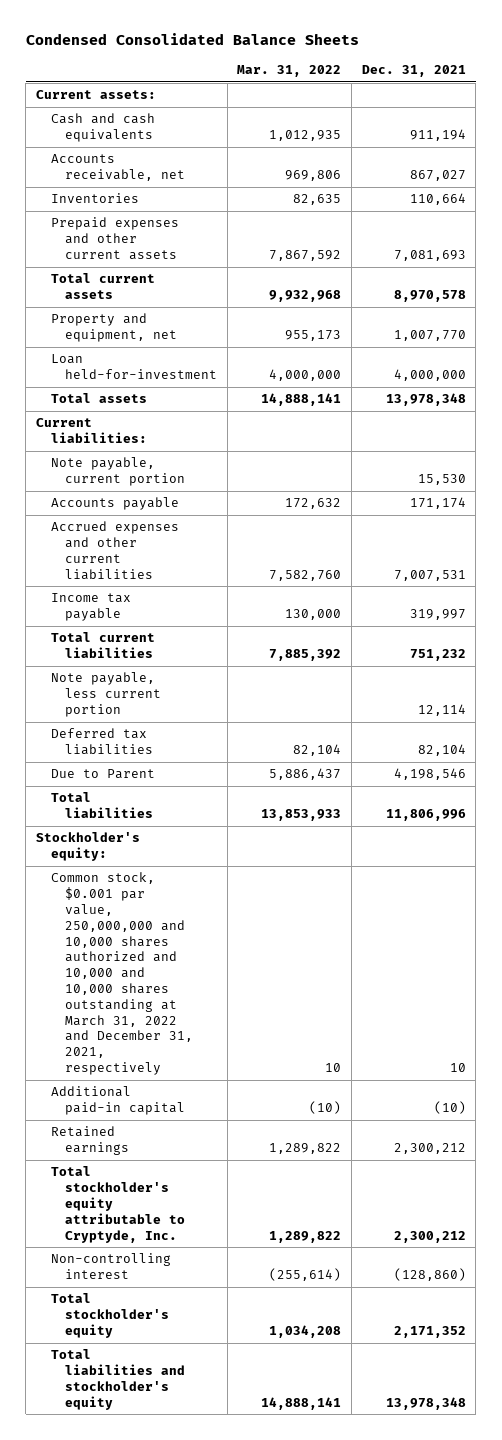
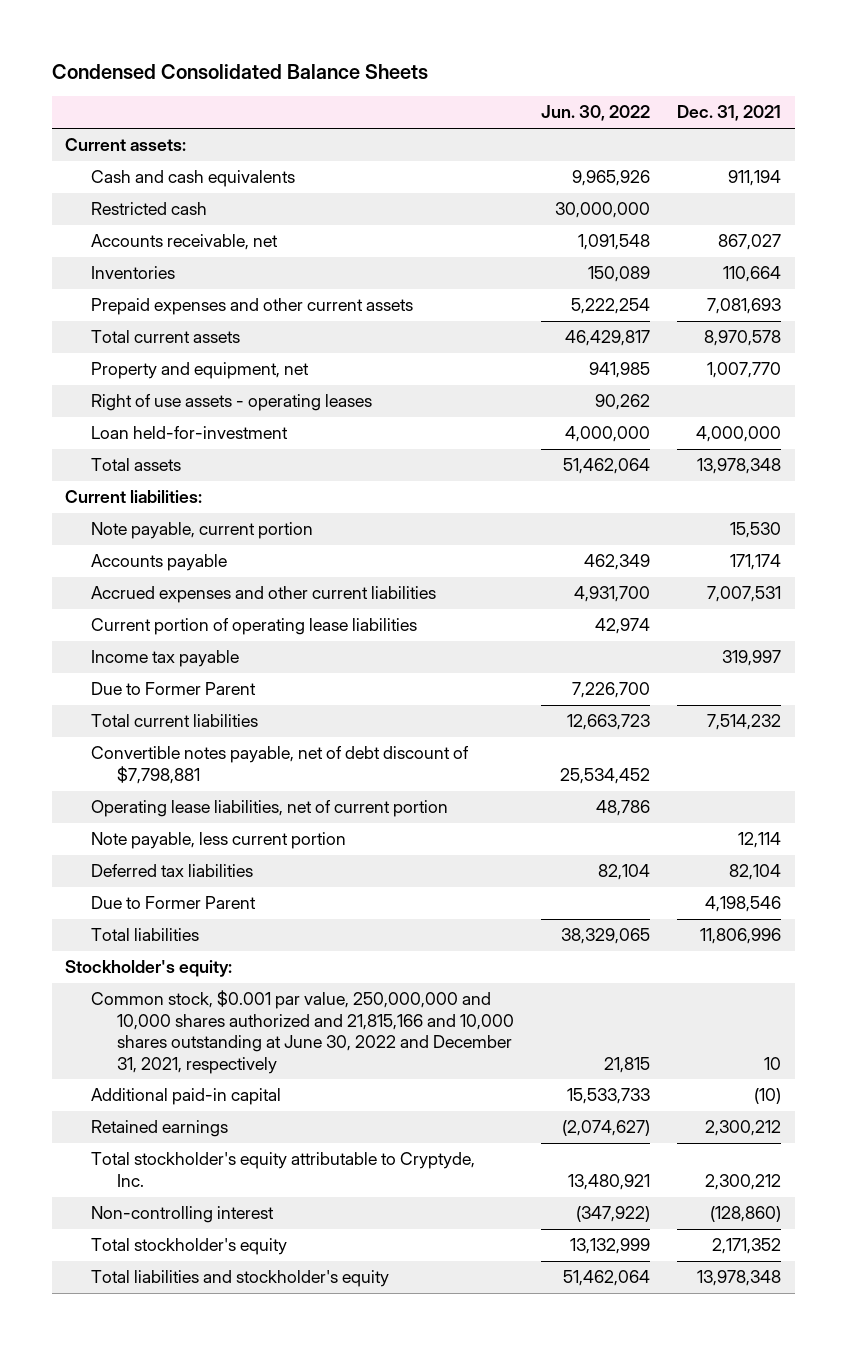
[237,65,342,78] Mar. 31, 2022 -> none
none -> [541,105,651,122] Jun. 30, 2022
none -> [91,202,208,216] Restricted cash
none -> [91,394,373,412] Right of use assets - operating leases
none -> [91,618,418,636] Current portion of operating lease liabilities
none -> [91,682,257,696] Due to Former Parent
[409,649,466,662] 751,232 -> [707,714,782,731] 7,514,232
none -> [91,746,470,784] Convertible notes payable, net of debt discount of $7,798,881
none -> [91,800,449,818] Operating lease liabilities, net of current portion
[50,769,155,780] Due to Parent -> [91,896,257,910] Due to Former Parent
[50,872,194,1076] Common stock, $0.001 par value, 250,000,000 and 10,000 shares authorized and 10,000 and 10,000 shares outstanding at March 31, 2022 and December 31, 2021, respectively -> [91,990,515,1074] Common stock, $0.001 par value, 250,000,000 and 10,000 shares authorized and 21,815,166 and 10,000 shares outstanding at June 30, 2022 and December 31, 2021, respectively

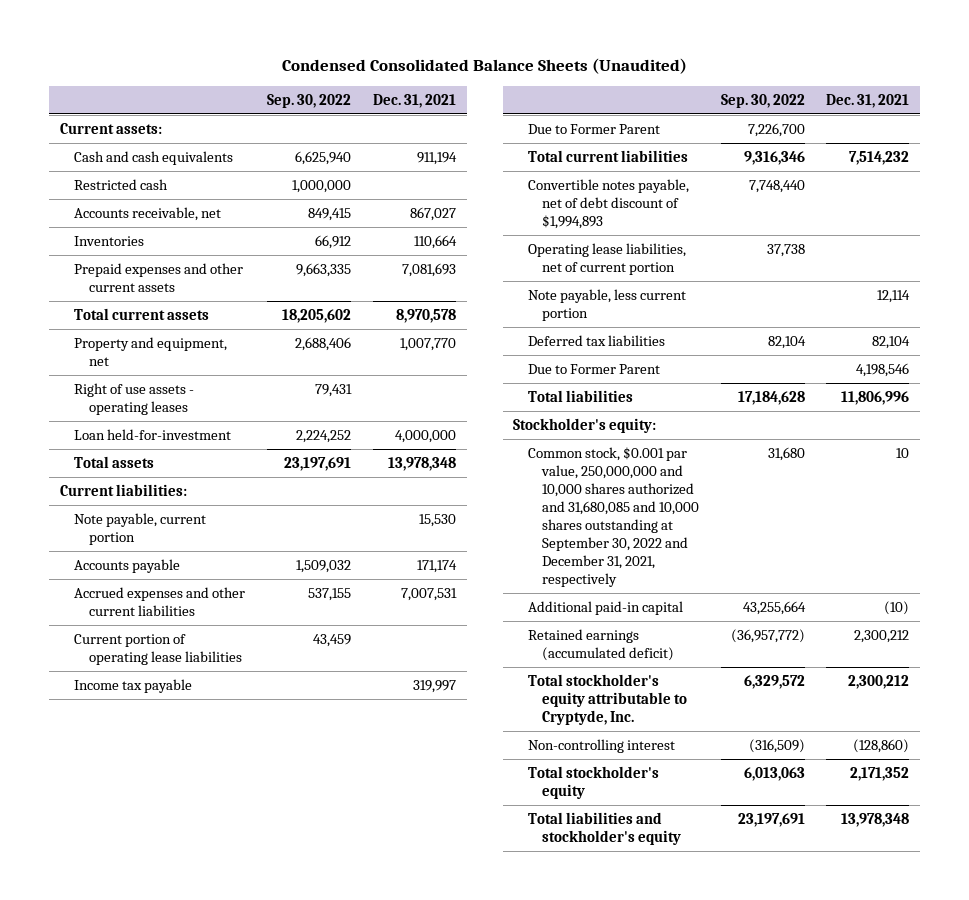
[51,63,428,79] Condensed Consolidated Balance Sheets -> [281,58,687,75] Condensed Consolidated Balance Sheets (Unaudited)
[541,105,651,122] Jun. 30, 2022 -> none
none -> [267,93,352,108] Sep. 30, 2022
[91,746,470,784] Convertible notes payable, net of debt discount of $7,798,881 -> [527,179,689,230] Convertible notes payable, net of debt discount of $1,994,893
[91,990,515,1074] Common stock, $0.001 par value, 250,000,000 and 10,000 shares authorized and 21,815,166 and 10,000 shares outstanding at June 30, 2022 and December 31, 2021, respectively -> [527,447,700,588] Common stock, $0.001 par value, 250,000,000 and 10,000 shares authorized and 31,680,085 and 10,000 shares outstanding at September 30, 2022 and December 31, 2021, respectively
[91,1120,229,1138] Retained earnings -> [527,629,675,662] Retained earnings (accumulated deficit)

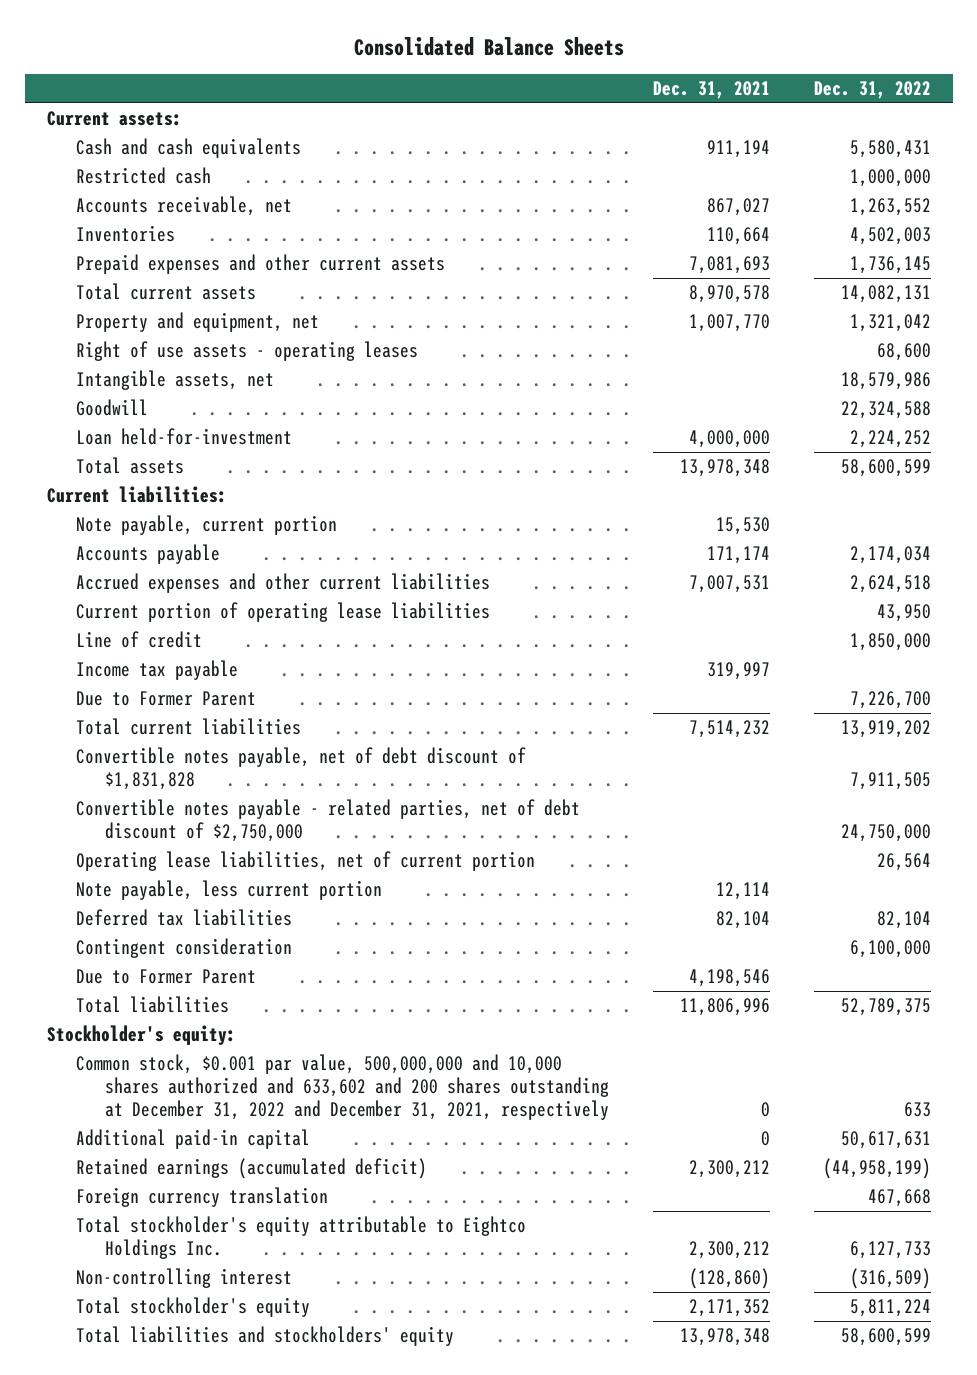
[281,58,687,75] Condensed Consolidated Balance Sheets (Unaudited) -> [353,36,624,56] Consolidated Balance Sheets
[267,93,352,108] Sep. 30, 2022 -> none
none -> [813,81,931,100] Dec. 31, 2022
none -> [75,370,274,391] Intangible assets, net
none -> [75,399,148,417] Goodwill
none -> [75,631,202,649] Line of credit
[527,179,689,230] Convertible notes payable, net of debt discount of $1,994,893 -> [75,747,526,791] Convertible notes payable, net of debt discount of $1,831,828
none -> [75,799,580,843] Convertible notes payable - related parties, net of debt discount of $2,750,000
none -> [75,938,292,959] Contingent consideration
[527,447,700,588] Common stock, $0.001 par value, 250,000,000 and 10,000 shares authorized and 31,680,085 and 10,000 shares outstanding at September 30, 2022 and December 31, 2021, respectively -> [75,1054,609,1121] Common stock, $0.001 par value, 500,000,000 and 10,000 shares authorized and 633,602 and 200 shares outstanding at December 31, 2022 and December 31, 2021, respectively
[896,448,910,459] 10 -> [760,1102,770,1118] 0
[884,601,910,616] (10) -> [760,1131,770,1147] 0
none -> [75,1187,328,1208] Foreign currency translation
[527,674,688,726] Total stockholder's equity attributable to Cryptyde, Inc. -> [75,1216,526,1260] Total stockholder's equity attributable to Eightco Holdings Inc.
[527,812,682,846] Total liabilities and stockholder's equity -> [75,1326,454,1347] Total liabilities and stockholders' equity

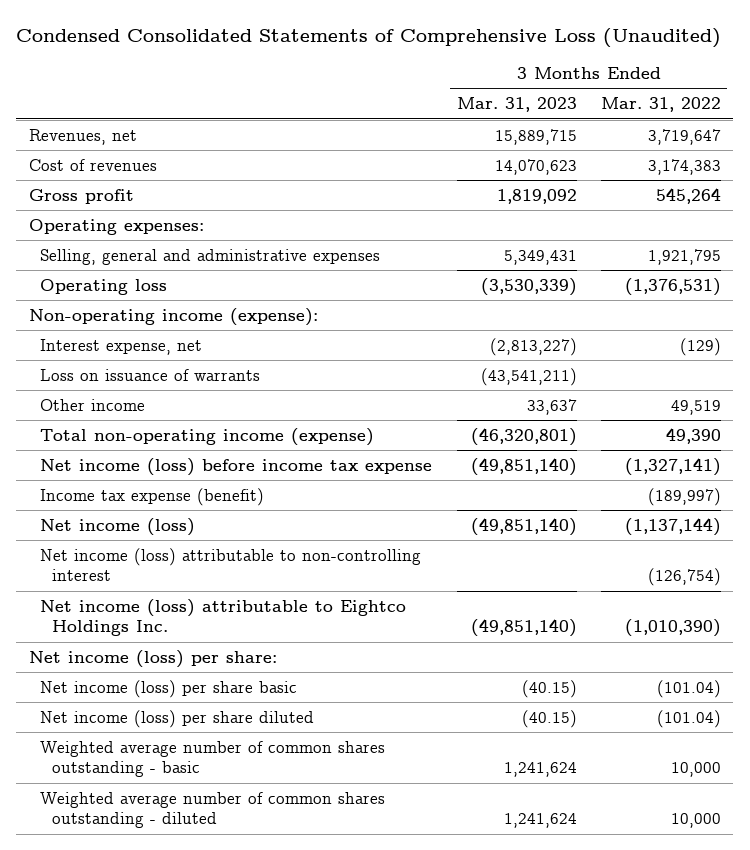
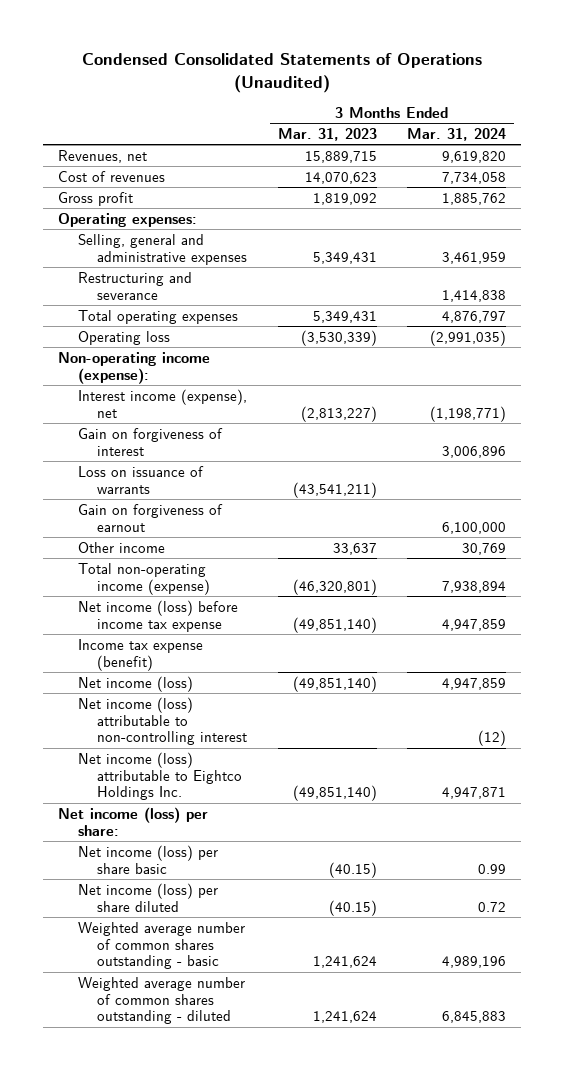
[16,27,722,48] Condensed Consolidated Statements of Comprehensive Loss (Unaudited) -> [81,53,482,93] Condensed Consolidated Statements of Operations (Unaudited)
[600,97,721,113] Mar. 31, 2022 -> none
none -> [406,128,506,142] Mar. 31, 2024
none -> [77,271,192,300] Restructuring and severance
none -> [77,309,238,324] Total operating expenses
[40,338,203,355] Interest expense, net -> [77,388,247,418] Interest income (expense), net
none -> [77,427,223,456] Gain on forgiveness of interest
none -> [77,503,223,532] Gain on forgiveness of earnout

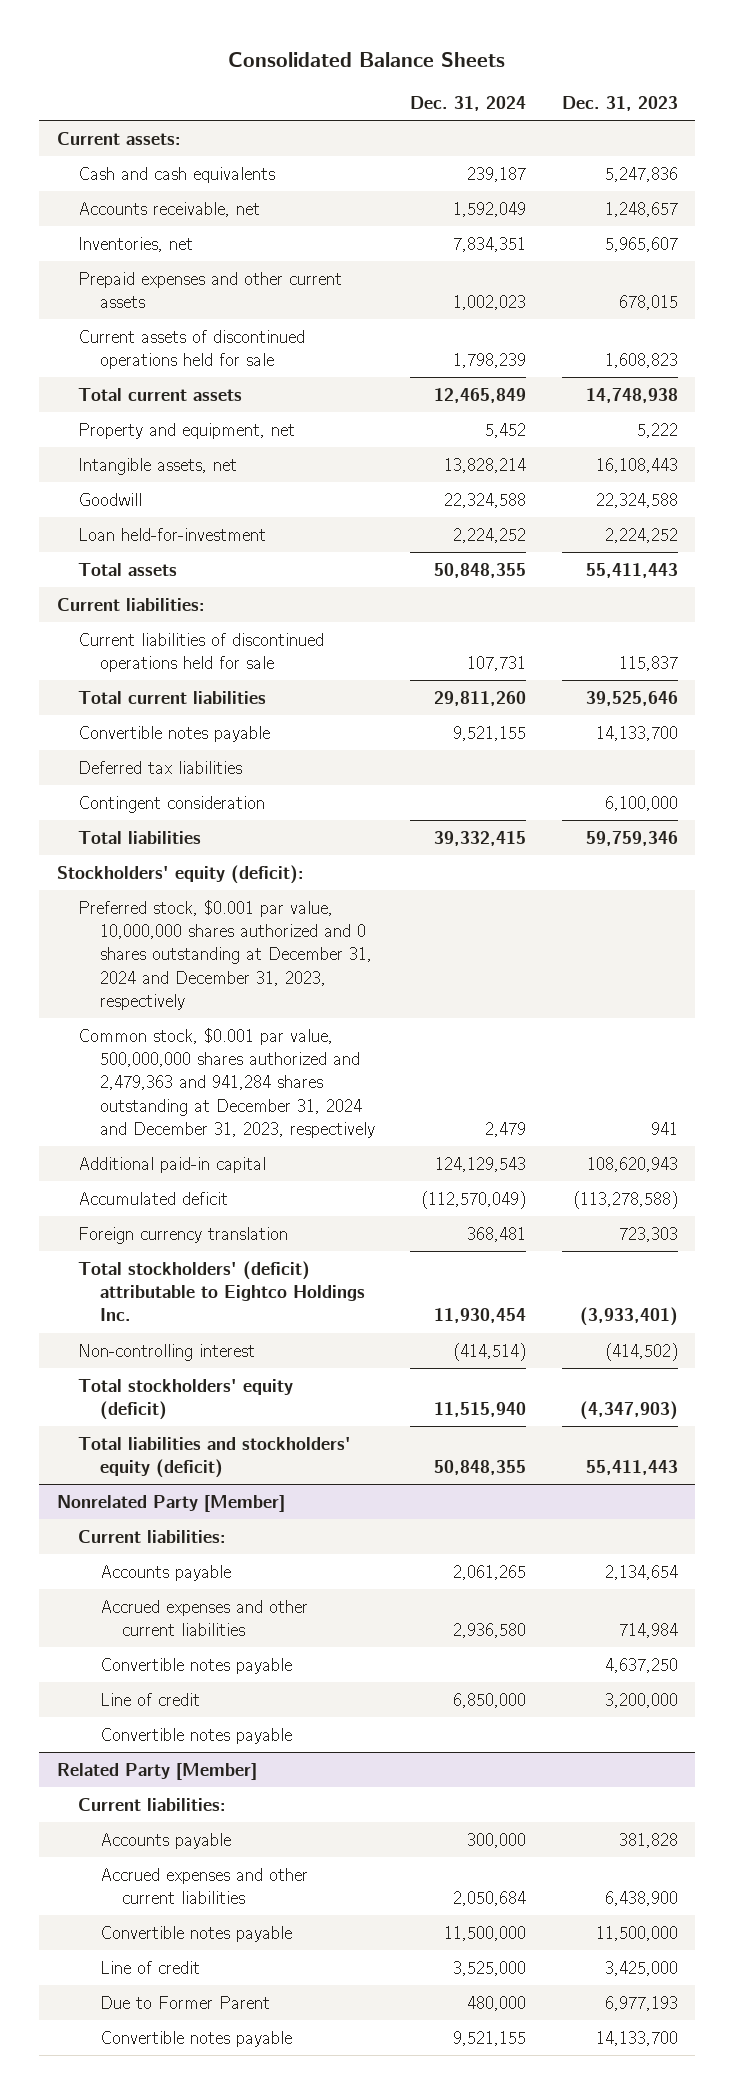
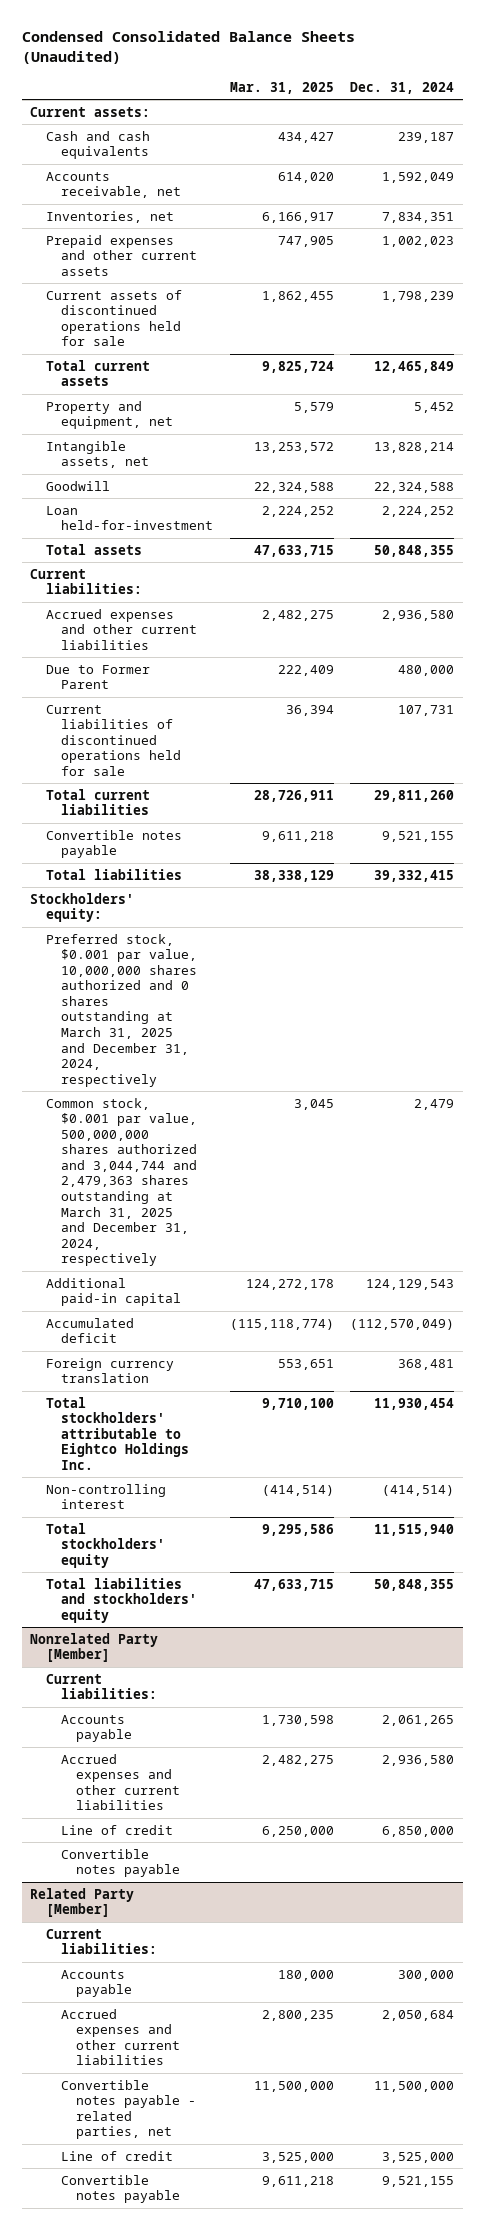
[228,52,506,68] Consolidated Balance Sheets -> [22,31,356,65] Condensed Consolidated Balance Sheets (Unaudited)
[561,95,678,111] Dec. 31, 2023 -> none
none -> [229,81,334,94] Mar. 31, 2025
none -> [45,608,197,650] Accrued expenses and other current liabilities
none -> [45,664,150,690] Due to Former Parent
[78,760,243,774] Deferred tax liabilities -> none
[78,795,266,813] Contingent consideration -> none
[56,864,304,884] Stockholders' equity (deficit): -> [30,892,135,923] Stockholders' equity:
[78,899,373,1010] Preferred stock, $0.001 par value, 10,000,000 shares authorized and 0 shares outstanding at December 31, 2024 and December 31, 2023, respectively -> [45,933,197,1087] Preferred stock, $0.001 par value, 10,000,000 shares authorized and 0 shares outstanding at March 31, 2025 and December 31, 2024, respectively
[78,1027,376,1138] Common stock, $0.001 par value, 500,000,000 shares authorized and 2,479,363 and 941,284 shares outstanding at December 31, 2024 and December 31, 2023, respectively -> [45,1097,197,1267] Common stock, $0.001 par value, 500,000,000 shares authorized and 3,044,744 and 2,479,363 shares outstanding at March 31, 2025 and December 31, 2024, respectively
[78,1260,366,1322] Total stockholders' (deficit) attributable to Eightco Holdings Inc. -> [45,1396,189,1470] Total stockholders' attributable to Eightco Holdings Inc.
[78,1378,294,1421] Total stockholders' equity (deficit) -> [45,1522,165,1568] Total stockholders' equity
[78,1436,352,1479] Total liabilities and stockholders' equity (deficit) -> [45,1577,197,1623] Total liabilities and stockholders' equity
[100,1657,293,1674] Convertible notes payable -> none
[100,1925,293,1942] Convertible notes payable -> [60,2079,197,2140] Convertible notes payable - related parties, net
[100,1995,271,2009] Due to Former Parent -> none

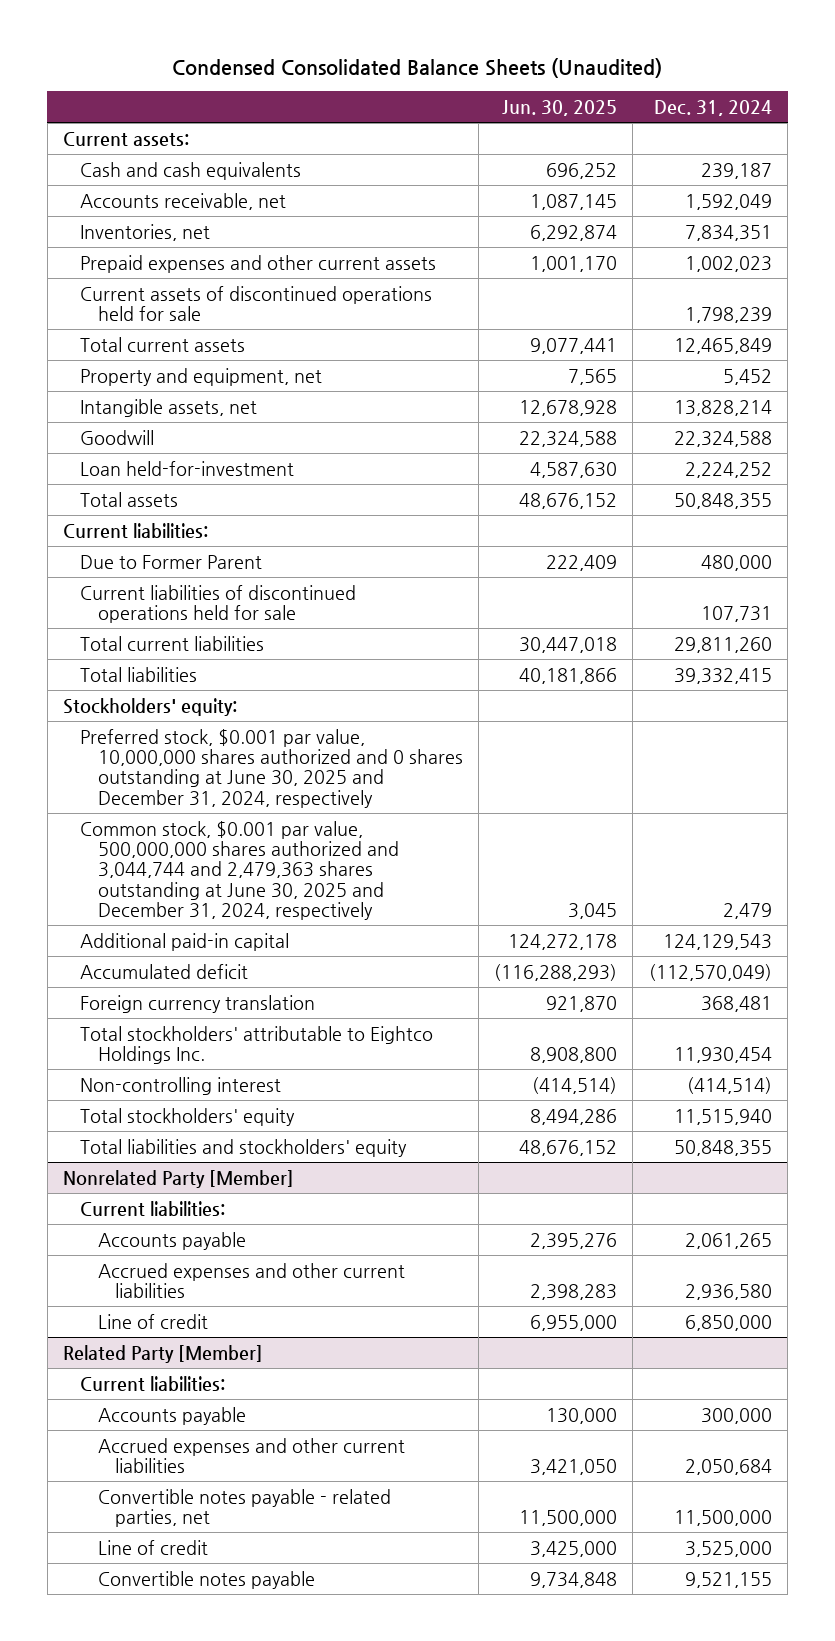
[229,81,334,94] Mar. 31, 2025 -> none
none -> [502,99,618,116] Jun. 30, 2025
[45,608,197,650] Accrued expenses and other current liabilities -> none
[45,829,182,859] Convertible notes payable -> none
[45,933,197,1087] Preferred stock, $0.001 par value, 10,000,000 shares authorized and 0 shares outstanding at March 31, 2025 and December 31, 2024, respectively -> [80,728,463,808] Preferred stock, $0.001 par value, 10,000,000 shares authorized and 0 shares outstanding at June 30, 2025 and December 31, 2024, respectively
[45,1097,197,1267] Common stock, $0.001 par value, 500,000,000 shares authorized and 3,044,744 and 2,479,363 shares outstanding at March 31, 2025 and December 31, 2024, respectively -> [80,820,399,921] Common stock, $0.001 par value, 500,000,000 shares authorized and 3,044,744 and 2,479,363 shares outstanding at June 30, 2025 and December 31, 2024, respectively
[60,1848,181,1878] Convertible notes payable -> none

